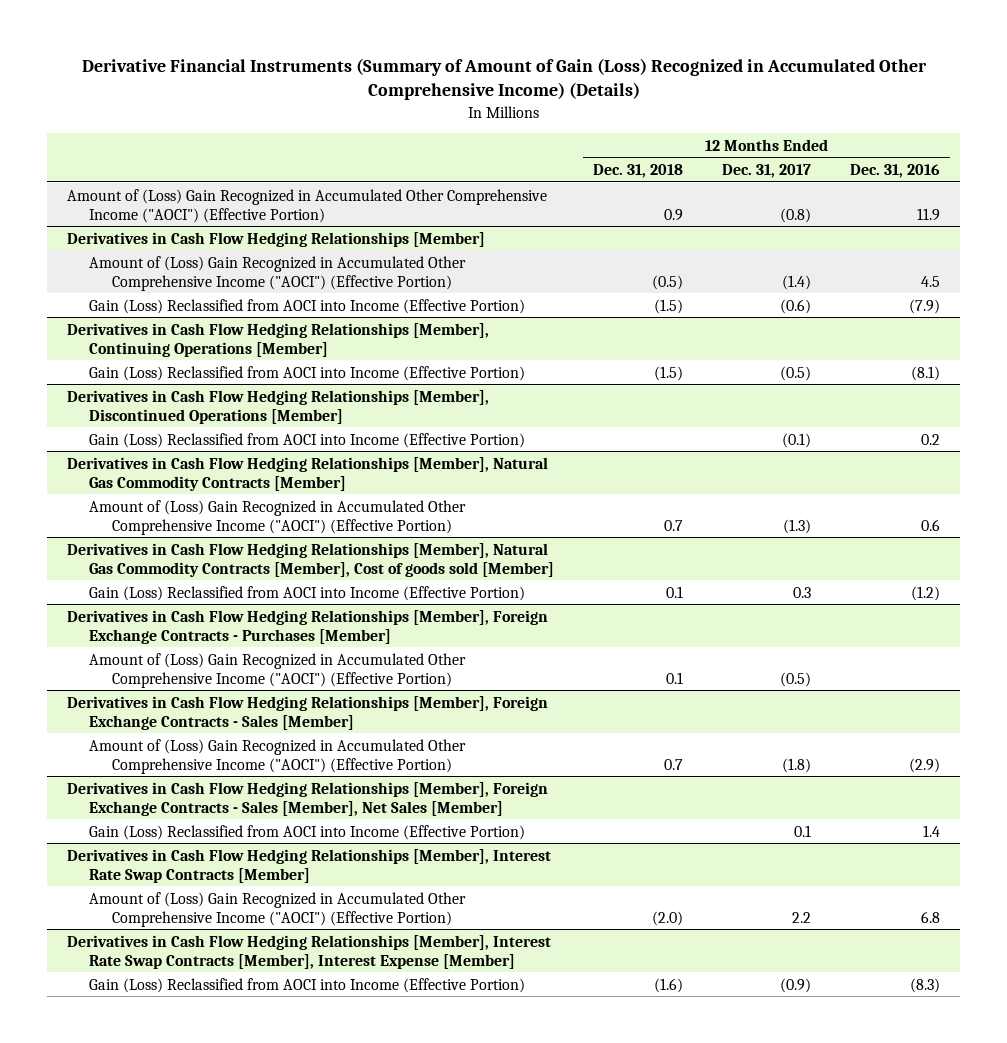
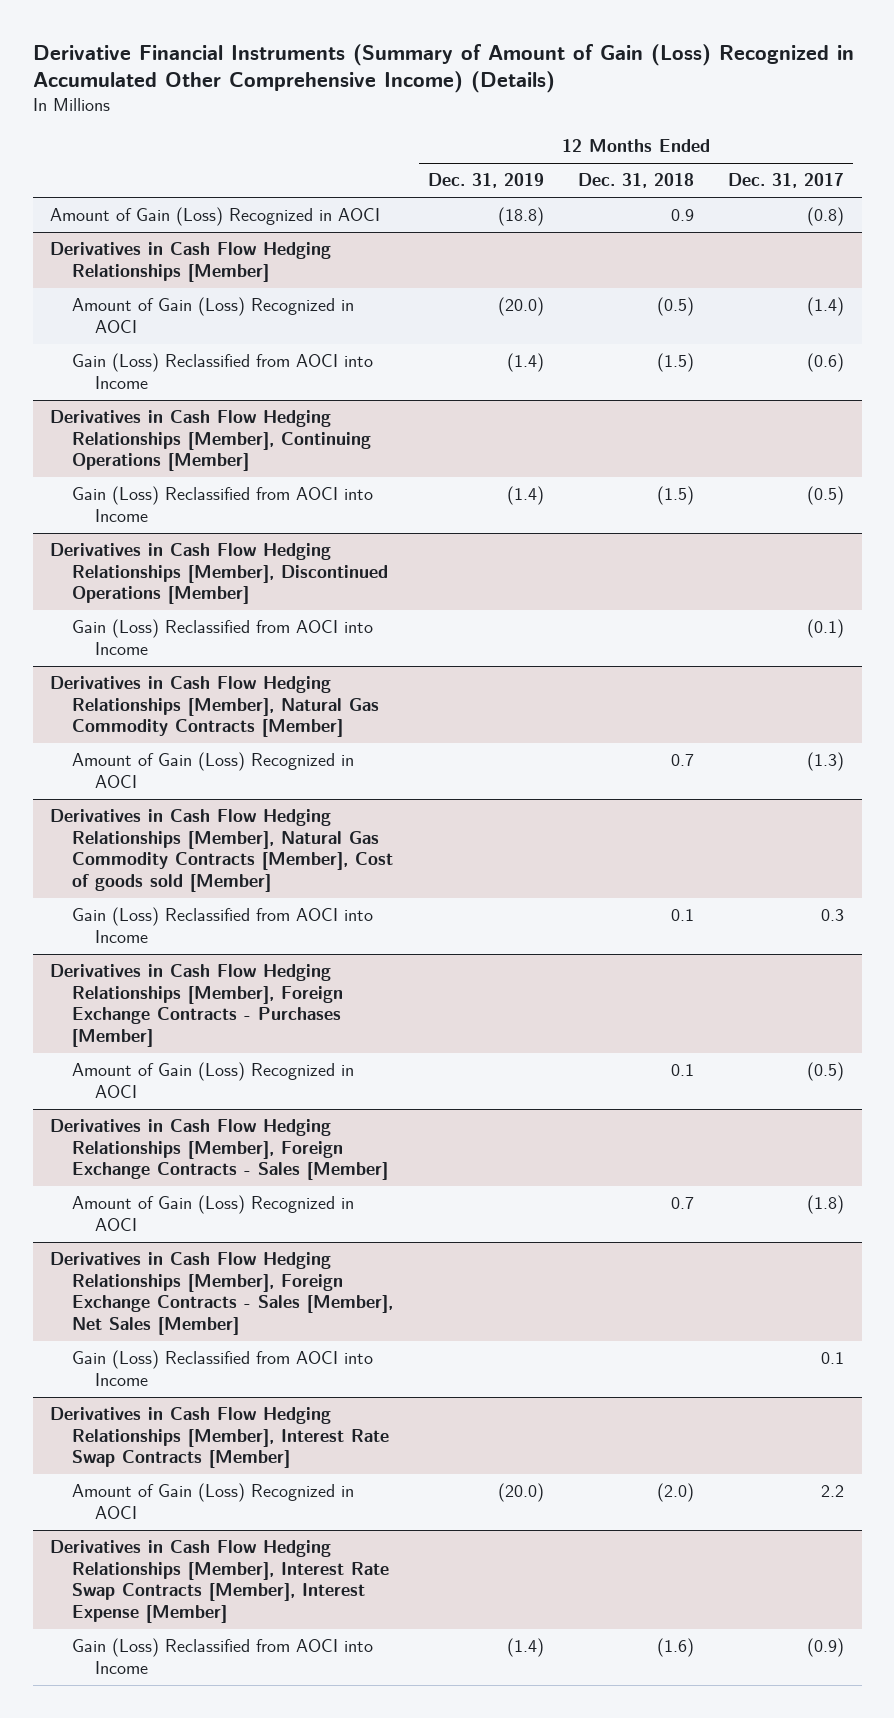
[850,164,941,179] Dec. 31, 2016 -> none
none -> [427,173,544,189] Dec. 31, 2019
[66,188,547,223] Amount of (Loss) Gain Recognized in Accumulated Other Comprehensive Income ("AOCI") (Effective Portion) -> [49,207,380,227] Amount of Gain (Loss) Recognized in AOCI
[89,255,467,291] Amount of (Loss) Gain Recognized in Accumulated Other Comprehensive Income ("AOCI") (Effective Portion) -> [72,297,355,333] Amount of Gain (Loss) Recognized in AOCI
[89,298,526,314] Gain (Loss) Reclassified from AOCI into Income (Effective Portion) -> [72,353,374,389] Gain (Loss) Reclassified from AOCI into Income
[89,365,526,381] Gain (Loss) Reclassified from AOCI into Income (Effective Portion) -> [72,486,374,522] Gain (Loss) Reclassified from AOCI into Income
[89,432,526,448] Gain (Loss) Reclassified from AOCI into Income (Effective Portion) -> [72,619,374,655] Gain (Loss) Reclassified from AOCI into Income
[89,499,467,535] Amount of (Loss) Gain Recognized in Accumulated Other Comprehensive Income ("AOCI") (Effective Portion) -> [72,752,355,788] Amount of Gain (Loss) Recognized in AOCI
[89,585,526,601] Gain (Loss) Reclassified from AOCI into Income (Effective Portion) -> [72,907,374,943] Gain (Loss) Reclassified from AOCI into Income
[89,652,467,688] Amount of (Loss) Gain Recognized in Accumulated Other Comprehensive Income ("AOCI") (Effective Portion) -> [72,1062,355,1098] Amount of Gain (Loss) Recognized in AOCI
[89,738,467,774] Amount of (Loss) Gain Recognized in Accumulated Other Comprehensive Income ("AOCI") (Effective Portion) -> [72,1195,355,1231] Amount of Gain (Loss) Recognized in AOCI
[89,824,526,840] Gain (Loss) Reclassified from AOCI into Income (Effective Portion) -> [72,1350,374,1386] Gain (Loss) Reclassified from AOCI into Income
[89,891,467,927] Amount of (Loss) Gain Recognized in Accumulated Other Comprehensive Income ("AOCI") (Effective Portion) -> [72,1483,355,1519] Amount of Gain (Loss) Recognized in AOCI
[89,977,526,993] Gain (Loss) Reclassified from AOCI into Income (Effective Portion) -> [72,1638,374,1674] Gain (Loss) Reclassified from AOCI into Income

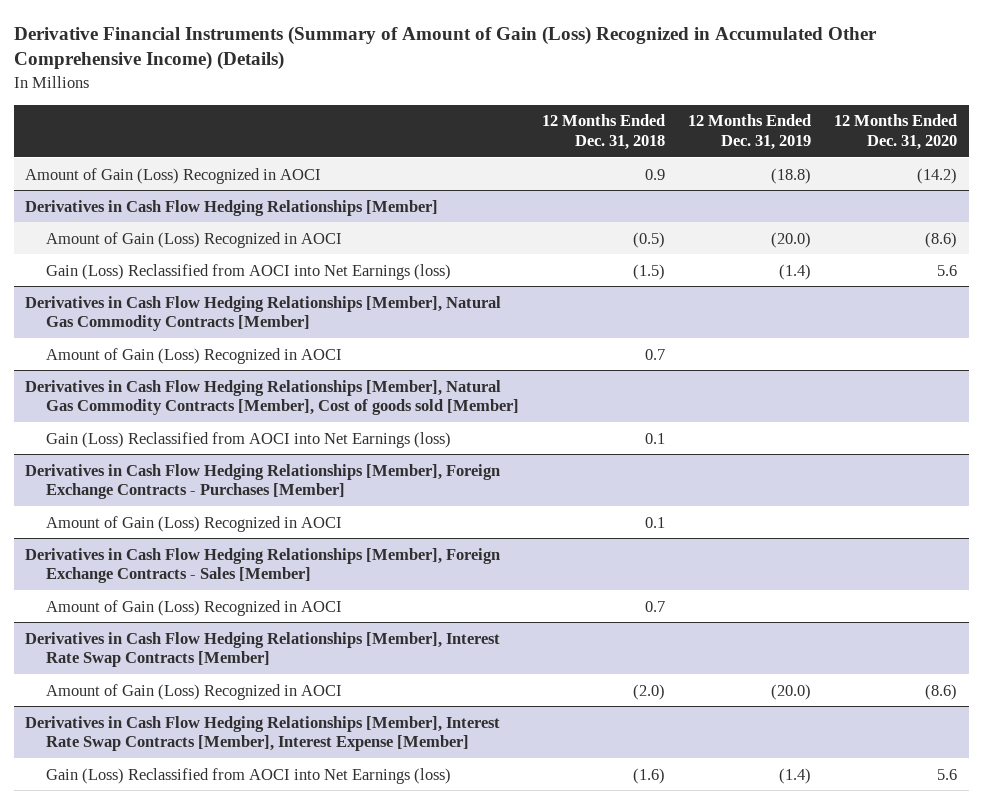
[728,173,845,189] Dec. 31, 2017 -> none
none -> [834,114,958,150] 12 Months Ended Dec. 31, 2020
[49,410,372,472] Derivatives in Cash Flow Hedging Relationships [Member], Continuing Operations [Member] -> none
[72,486,374,522] Gain (Loss) Reclassified from AOCI into Income -> none
[49,543,389,605] Derivatives in Cash Flow Hedging Relationships [Member], Discontinued Operations [Member] -> none
[72,619,374,655] Gain (Loss) Reclassified from AOCI into Income -> none
[72,353,374,389] Gain (Loss) Reclassified from AOCI into Income -> [45,263,451,280] Gain (Loss) Reclassified from AOCI into Net Earnings (loss)
[72,907,374,943] Gain (Loss) Reclassified from AOCI into Income -> [45,431,451,448] Gain (Loss) Reclassified from AOCI into Net Earnings (loss)
[49,1252,394,1336] Derivatives in Cash Flow Hedging Relationships [Member], Foreign Exchange Contracts - Sales [Member], Net Sales [Member] -> none
[72,1350,374,1386] Gain (Loss) Reclassified from AOCI into Income -> none
[72,1638,374,1674] Gain (Loss) Reclassified from AOCI into Income -> [45,767,451,784] Gain (Loss) Reclassified from AOCI into Net Earnings (loss)

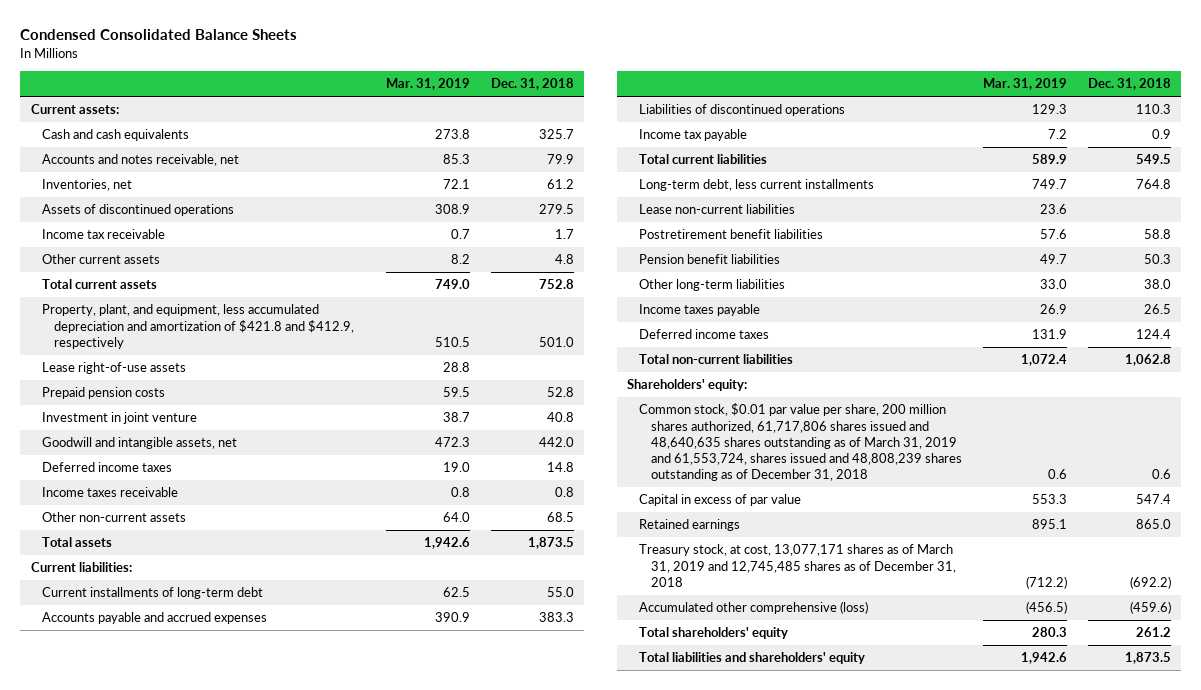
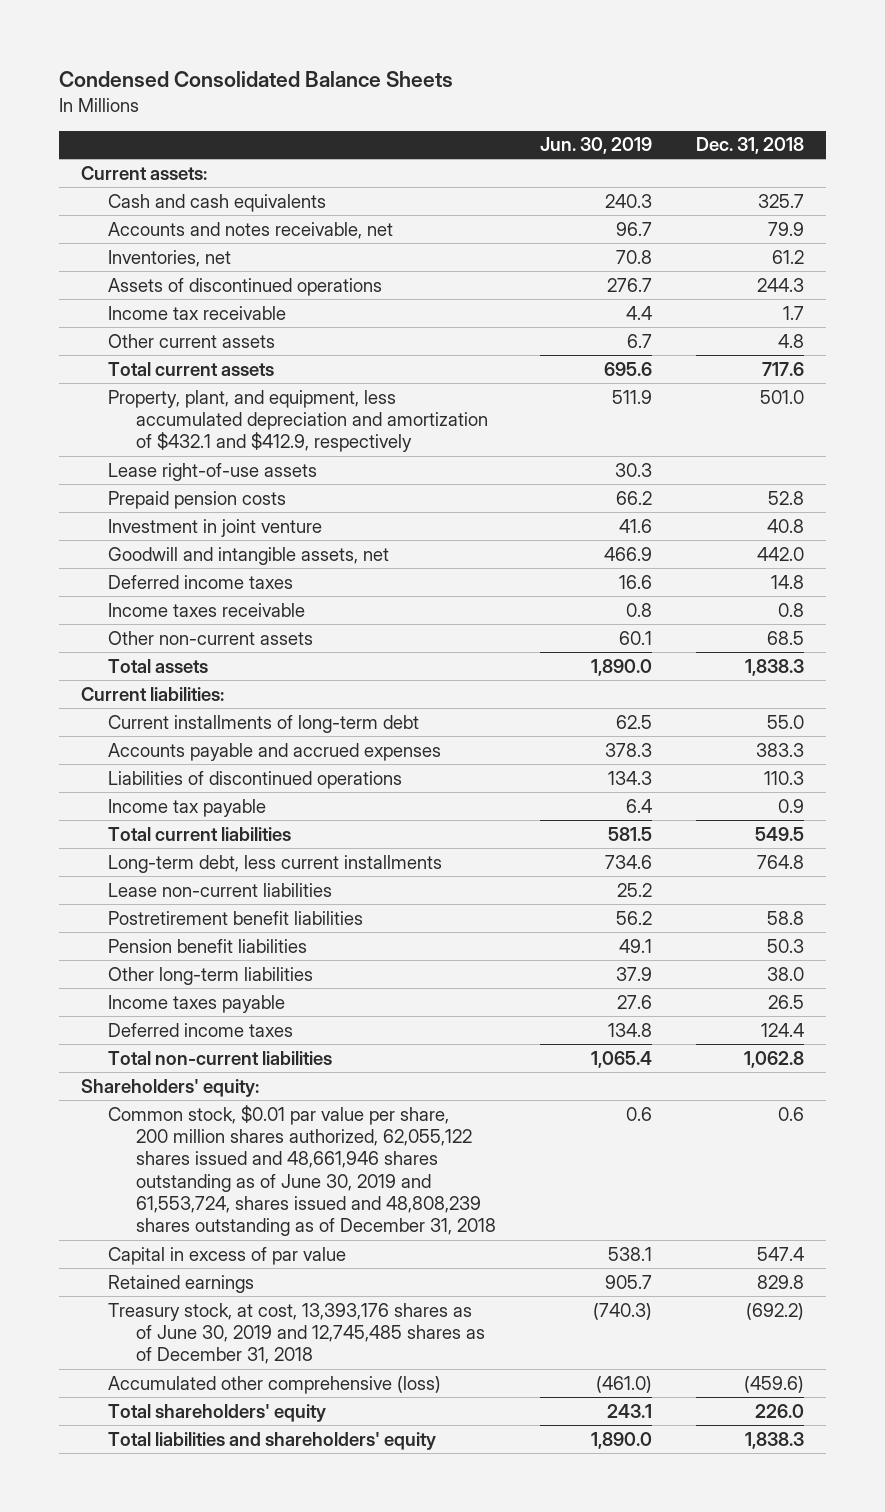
[385,78,470,91] Mar. 31, 2019 -> none
none -> [539,137,652,155] Jun. 30, 2019
[538,204,574,215] 279.5 -> [757,277,805,292] 244.3
[538,279,574,290] 752.8 -> [762,361,805,376] 717.6
[42,304,354,349] Property, plant, and equipment, less accumulated depreciation and amortization of $421.8 and $412.9, respectively -> [108,389,488,453] Property, plant, and equipment, less accumulated depreciation and amortization of $432.1 and $412.9, respectively
[527,537,574,550] 1,873.5 -> [745,658,805,676] 1,838.3
[638,403,962,482] Common stock, $0.01 par value per share, 200 million shares authorized, 61,717,806 shares issued and 48,640,635 shares outstanding as of March 31, 2019 and 61,553,724, shares issued and 48,808,239 shares outstanding as of December 31, 2018 -> [108,1104,496,1237] Common stock, $0.01 par value per share, 200 million shares authorized, 62,055,122 shares issued and 48,661,946 shares outstanding as of June 30, 2019 and 61,553,724, shares issued and 48,808,239 shares outstanding as of December 31, 2018
[1135,519,1171,530] 865.0 -> [757,1274,805,1289] 829.8
[638,544,956,587] Treasury stock, at cost, 13,077,171 shares as of March 31, 2019 and 12,745,485 shares as of December 31, 2018 -> [108,1302,485,1365] Treasury stock, at cost, 13,393,176 shares as of June 30, 2019 and 12,745,485 shares as of December 31, 2018
[1135,627,1171,638] 261.2 -> [755,1403,805,1418] 226.0
[1124,652,1171,665] 1,873.5 -> [745,1431,805,1449] 1,838.3

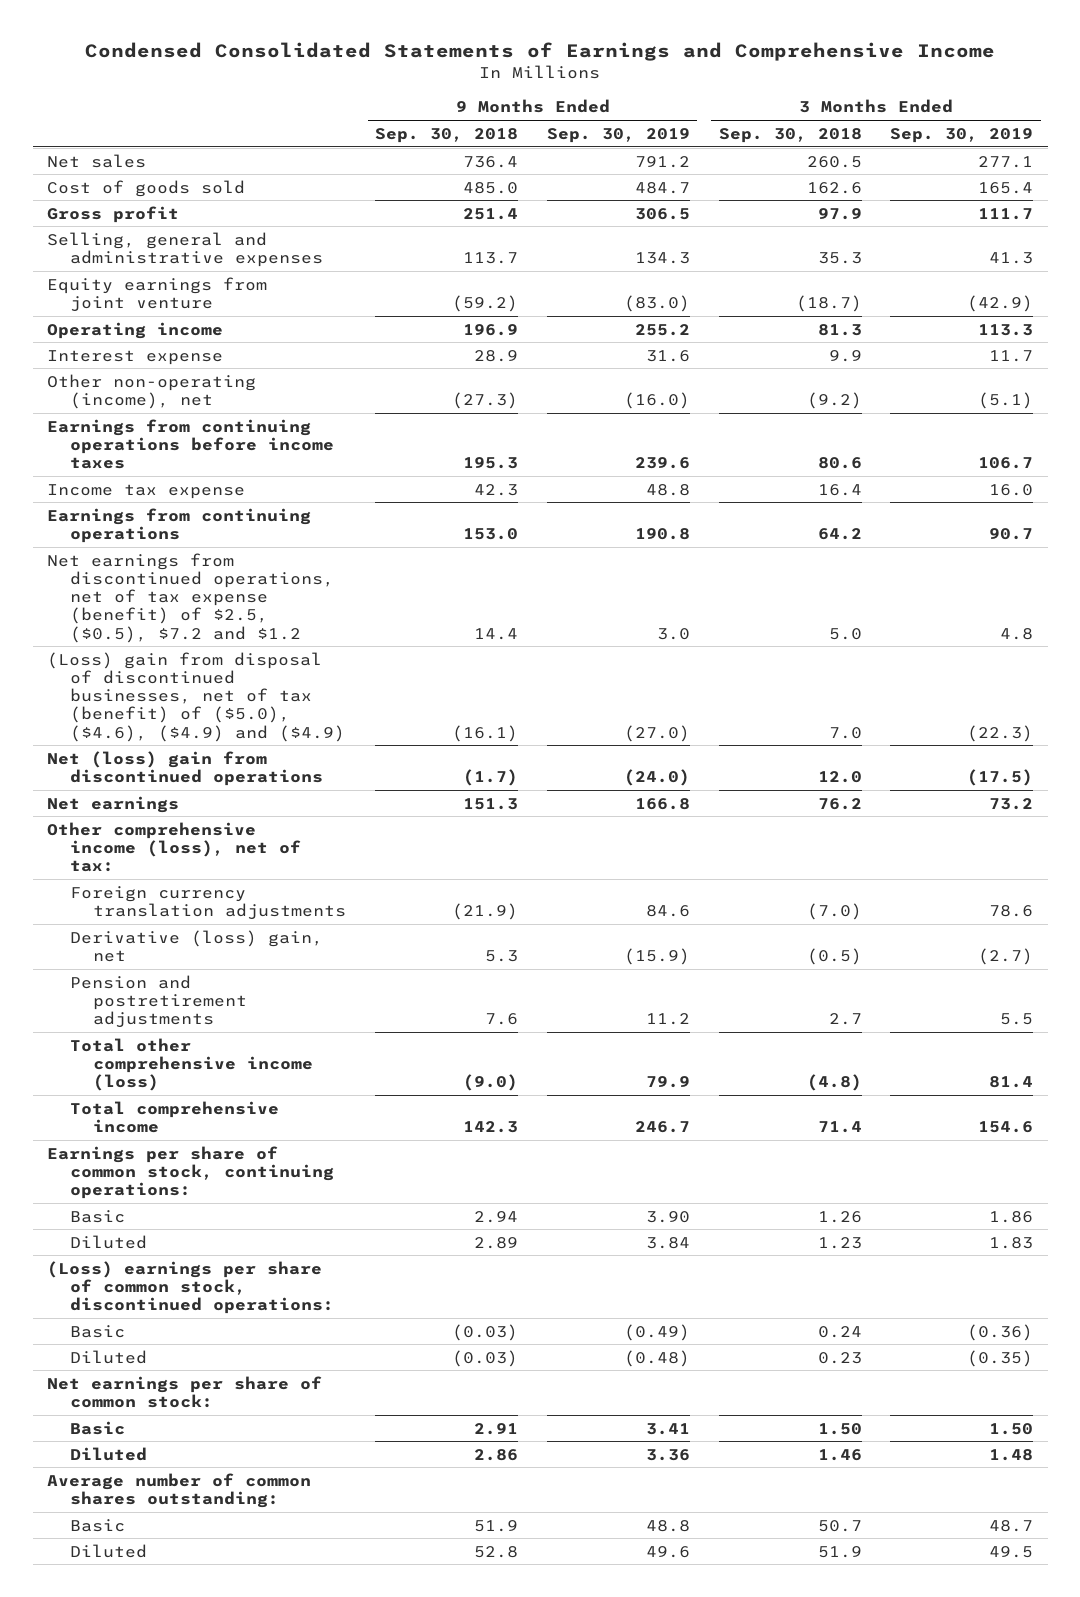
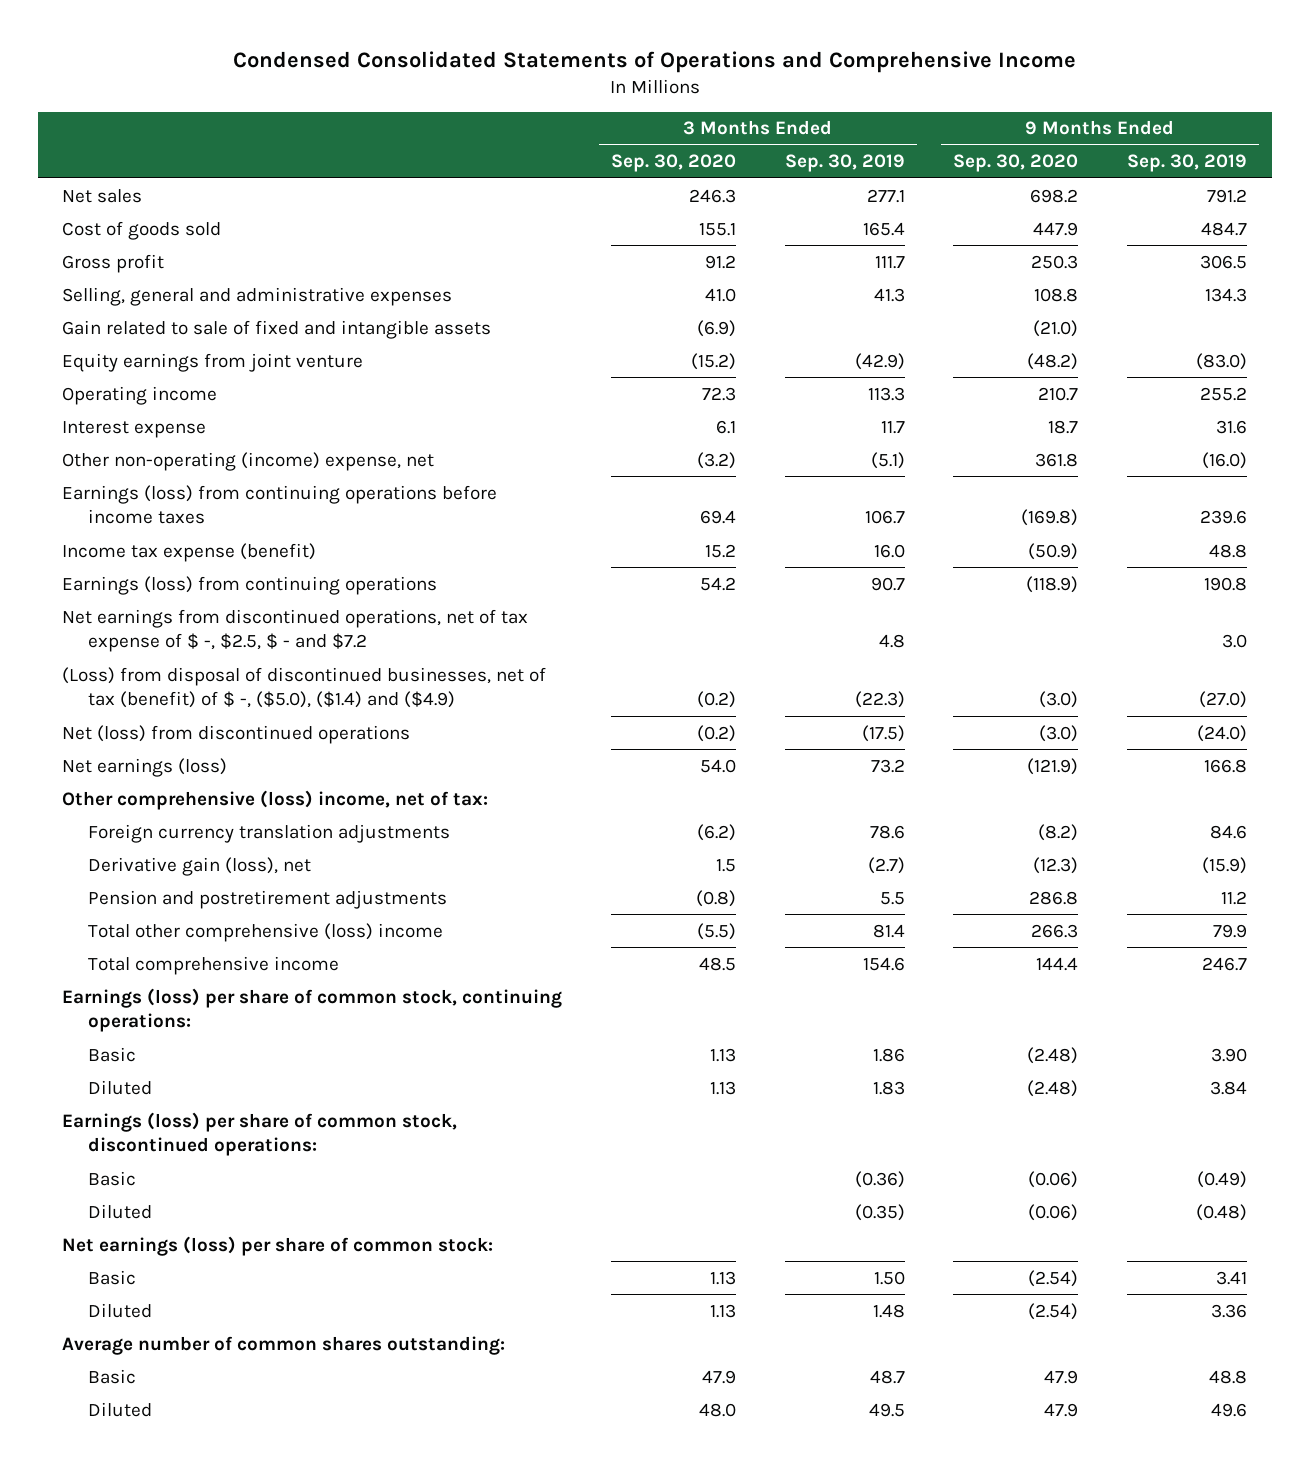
[85,41,996,61] Condensed Consolidated Statements of Earnings and Comprehensive Income -> [232,51,1076,74] Condensed Consolidated Statements of Operations and Comprehensive Income
[375,127,519,143] Sep. 30, 2018 -> none
[718,127,862,143] Sep. 30, 2018 -> none
none -> [610,154,736,173] Sep. 30, 2020
none -> [953,154,1079,173] Sep. 30, 2020
none -> [61,319,491,339] Gain related to sale of fixed and intangible assets
[46,373,256,409] Other non-operating (income), net -> [61,451,434,471] Other non-operating (income) expense, net
[46,418,335,470] Earnings from continuing operations before income taxes -> [61,484,497,524] Earnings (loss) from continuing operations before income taxes
[46,483,245,499] Income tax expense -> [61,542,316,562] Income tax expense (benefit)
[46,507,311,543] Earnings from continuing operations -> [61,575,437,595] Earnings (loss) from continuing operations
[46,552,335,643] Net earnings from discontinued operations, net of tax expense (benefit) of $2.5, ($0.5), $7.2 and $1.2 -> [61,608,528,652] Net earnings from discontinued operations, net of tax expense of $ -, $2.5, $ - and $7.2
[46,651,346,742] (Loss) gain from disposal of discontinued businesses, net of tax (benefit) of ($5.0), ($4.6), ($4.9) and ($4.9) -> [61,666,546,708] (Loss) from disposal of discontinued businesses, net of tax (benefit) of $ -, ($5.0), ($1.4) and ($4.9)
[46,750,324,786] Net (loss) gain from discontinued operations -> [61,724,410,744] Net (loss) from discontinued operations
[46,795,179,813] Net earnings -> [61,757,227,777] Net earnings (loss)
[46,821,302,873] Other comprehensive income (loss), net of tax: -> [61,789,488,810] Other comprehensive (loss) income, net of tax:
[70,929,324,962] Derivative (loss) gain, net -> [88,856,312,876] Derivative gain (loss), net
[70,1037,314,1092] Total other comprehensive income (loss) -> [88,922,444,942] Total other comprehensive (loss) income
[46,1145,335,1200] Earnings per share of common stock, continuing operations: -> [61,987,562,1032] Earnings (loss) per share of common stock, continuing operations:
[46,1260,335,1315] (Loss) earnings per share of common stock, discontinued operations: -> [61,1111,457,1156] Earnings (loss) per share of common stock, discontinued operations:
[46,1375,322,1408] Net earnings per share of common stock: -> [61,1235,493,1256] Net earnings (loss) per share of common stock:

